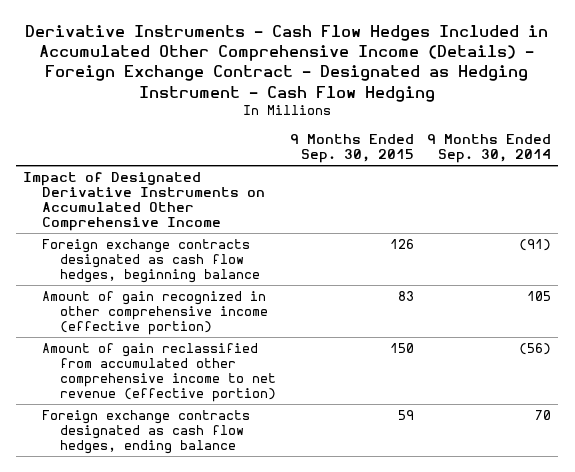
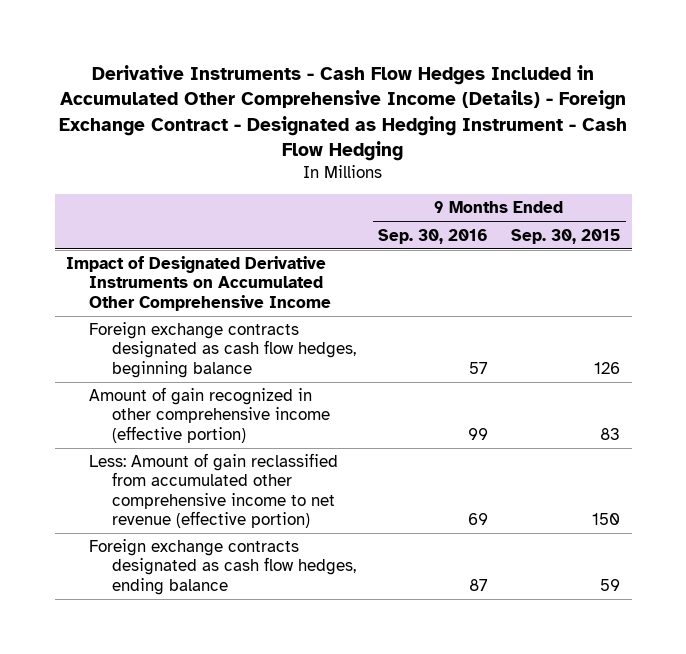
[427,133,552,164] 9 Months Ended Sep. 30, 2014 -> none
none -> [378,228,489,244] Sep. 30, 2016
[41,342,277,403] Amount of gain reclassified from accumulated other comprehensive income to net revenue (effective portion) -> [88,453,338,529] Less: Amount of gain reclassified from accumulated other comprehensive income to net revenue (effective portion)

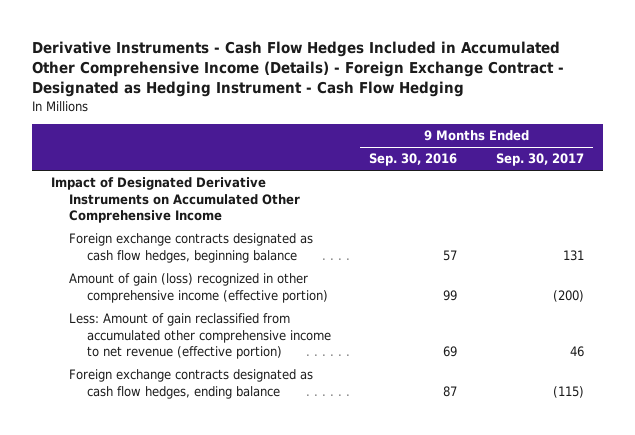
[511,228,621,244] Sep. 30, 2015 -> none
none -> [495,153,584,167] Sep. 30, 2017
[88,387,330,443] Amount of gain recognized in other comprehensive income (effective portion) -> [69,273,329,303] Amount of gain (loss) recognized in other comprehensive income (effective portion)

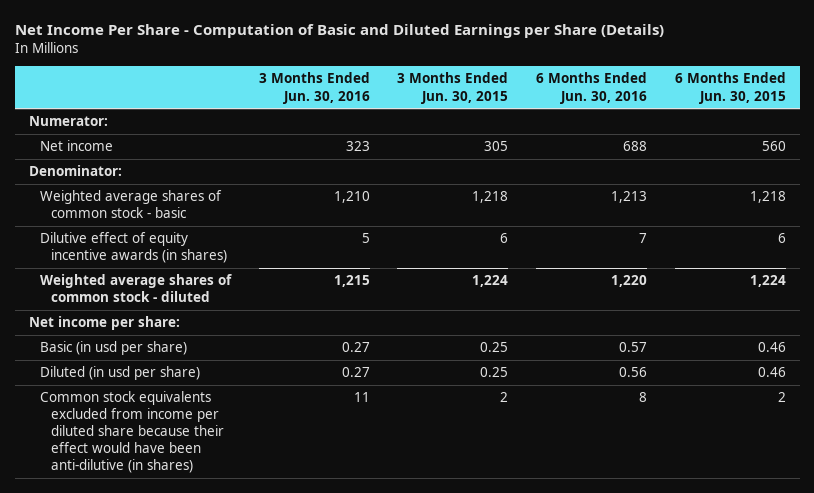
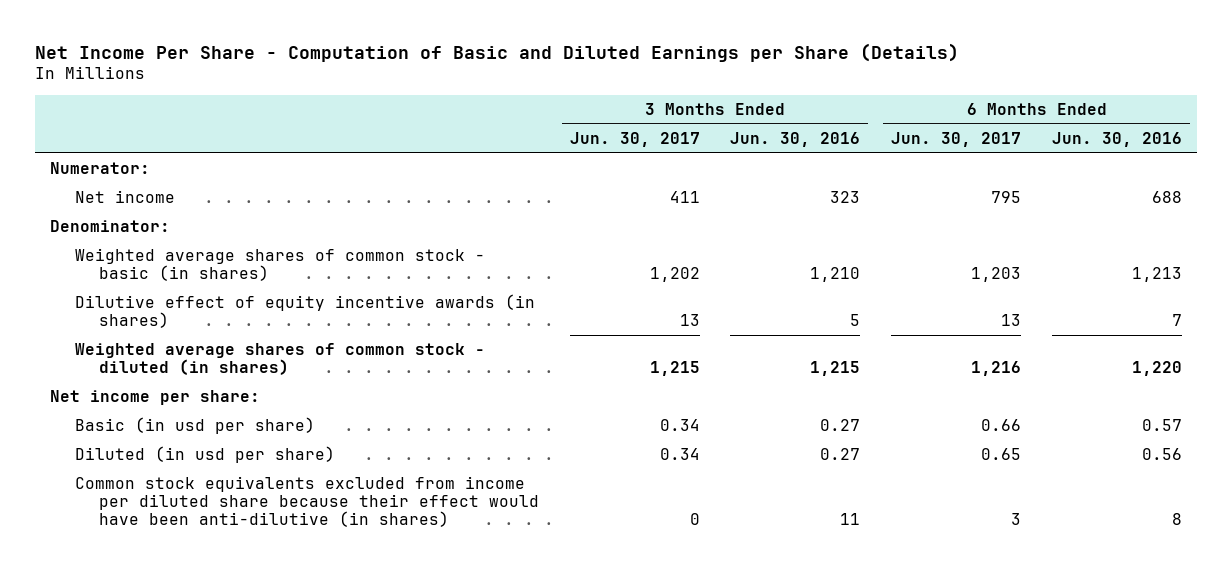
[397,72,509,104] 3 Months Ended Jun. 30, 2015 -> none
[674,72,786,104] 6 Months Ended Jun. 30, 2015 -> none
none -> [569,131,700,147] Jun. 30, 2017
none -> [891,131,1022,147] Jun. 30, 2017
[39,190,222,219] Weighted average shares of common stock - basic -> [74,248,485,282] Weighted average shares of common stock - basic (in shares)
[39,274,232,303] Weighted average shares of common stock - diluted -> [74,343,485,376] Weighted average shares of common stock - diluted (in shares)

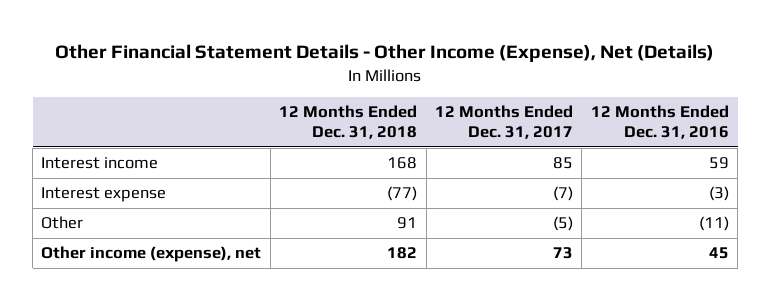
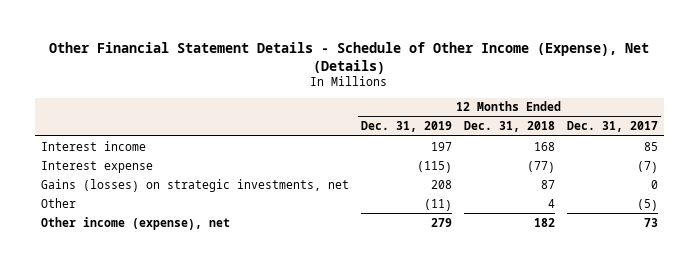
[55,44,715,63] Other Financial Statement Details - Other Income (Expense), Net (Details) -> [49,41,650,74] Other Financial Statement Details - Schedule of Other Income (Expense), Net (Details)
[590,105,729,140] 12 Months Ended Dec. 31, 2016 -> none
none -> [360,121,452,133] Dec. 31, 2019
none -> [40,178,349,192] Gains (losses) on strategic investments, net
[397,217,418,230] 91 -> [547,198,555,208] 4

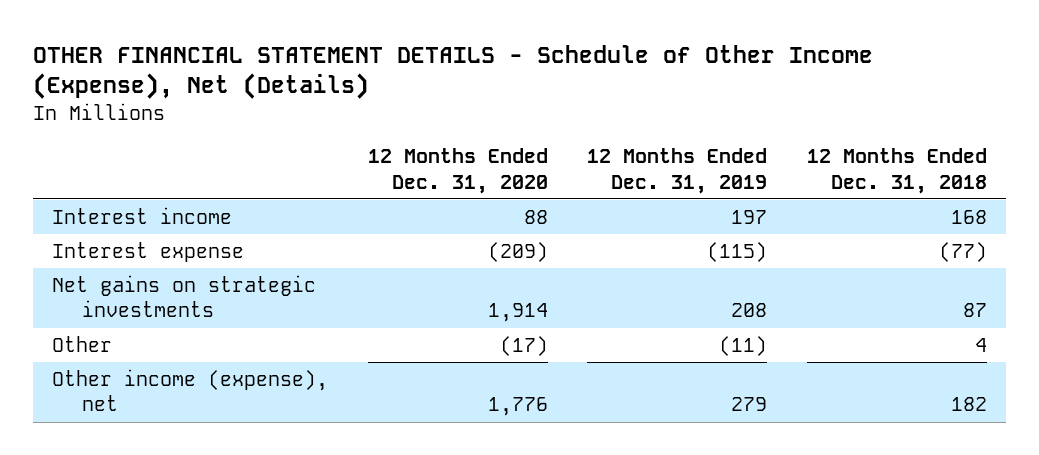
[49,41,650,74] Other Financial Statement Details - Schedule of Other Income (Expense), Net (Details) -> [32,45,873,100] OTHER FINANCIAL STATEMENT DETAILS - Schedule of Other Income (Expense), Net (Details)
[566,121,658,133] Dec. 31, 2017 -> none
none -> [367,148,548,194] 12 Months Ended Dec. 31, 2020
[40,178,349,192] Gains (losses) on strategic investments, net -> [52,275,317,318] Net gains on strategic investments

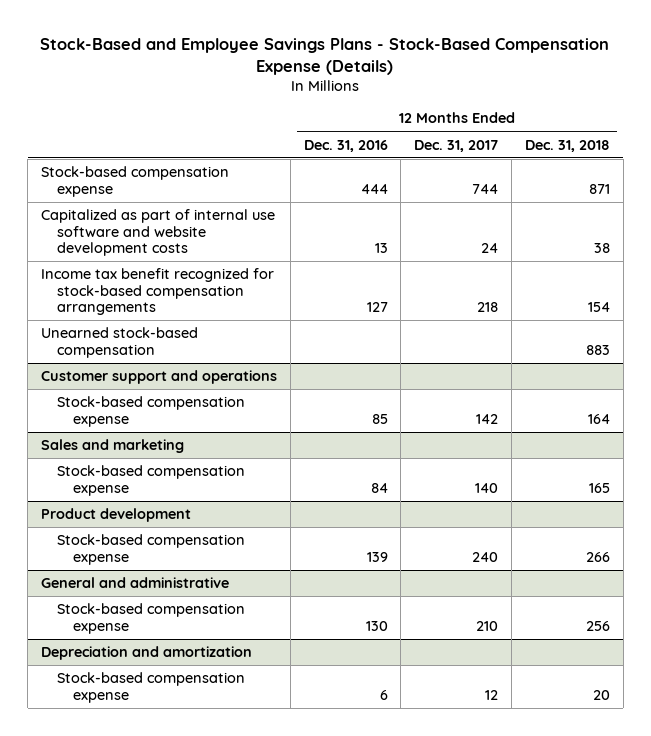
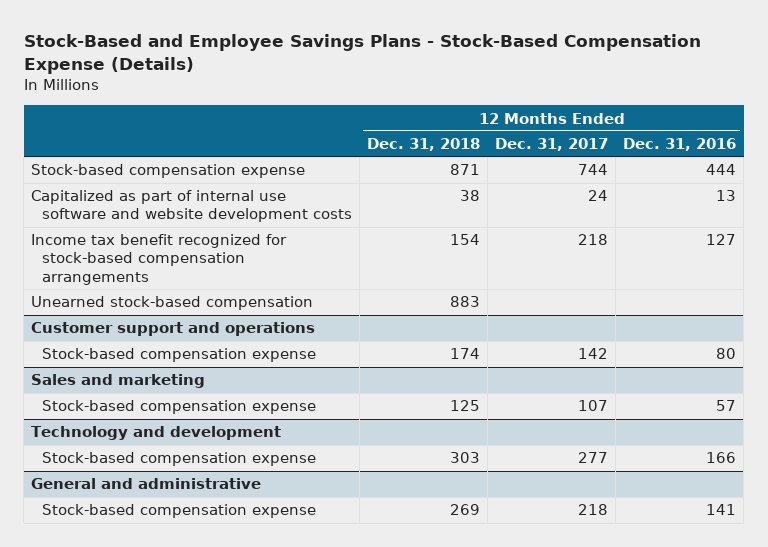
[371,413,388,424] 85 -> [716,348,737,360] 80
[587,413,610,424] 164 -> [450,348,481,360] 174
[40,508,191,523] Product development -> none
[370,482,388,493] 84 -> [716,400,737,412] 57
[475,482,499,493] 140 -> [578,400,609,412] 107
[588,482,610,493] 165 -> [450,400,481,412] 125
none -> [31,426,282,441] Technology and development
[366,551,388,562] 139 -> [706,452,737,464] 166
[472,551,499,562] 240 -> [578,452,609,464] 277
[585,551,610,562] 266 -> [450,452,481,464] 303
[40,646,252,661] Depreciation and amortization -> none
[56,672,245,703] Stock-based compensation expense -> none
[365,620,388,631] 130 -> [706,504,737,516] 141
[476,620,499,631] 210 -> [578,504,609,516] 218
[585,620,610,631] 256 -> [450,504,481,516] 269

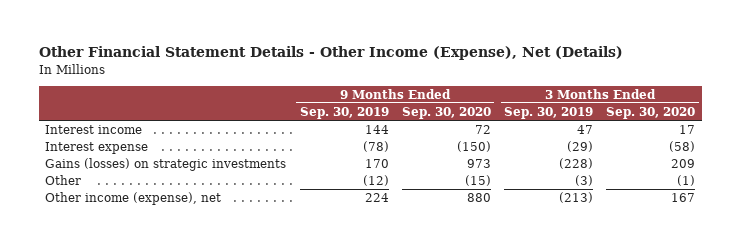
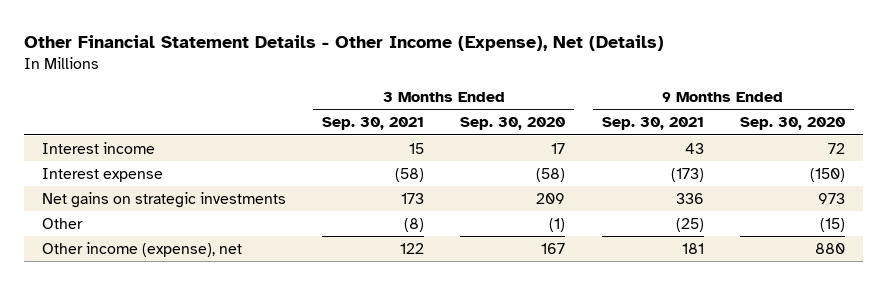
[299,106,389,119] Sep. 30, 2019 -> none
[504,106,594,119] Sep. 30, 2019 -> none
none -> [322,117,425,131] Sep. 30, 2021
none -> [601,117,704,131] Sep. 30, 2021
[45,158,287,172] Gains (losses) on strategic investments -> [41,191,286,208] Net gains on strategic investments

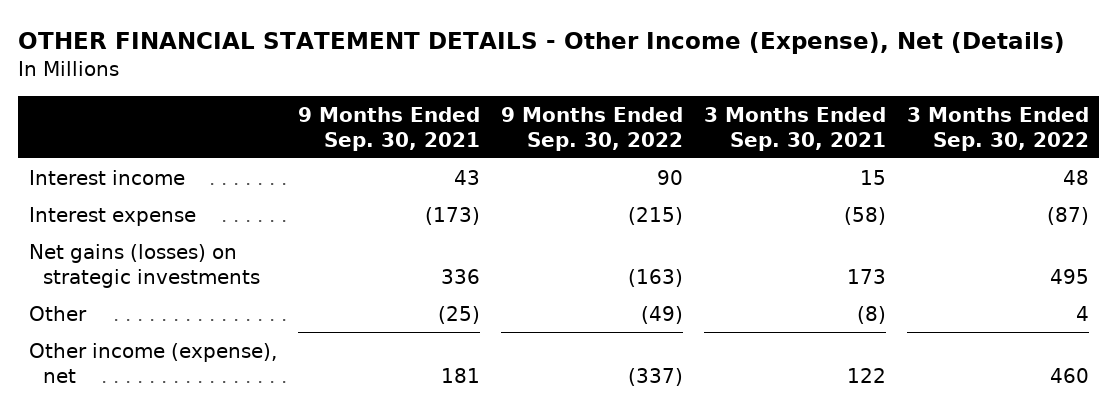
[23,34,664,51] Other Financial Statement Details - Other Income (Expense), Net (Details) -> [18,32,1066,55] OTHER FINANCIAL STATEMENT DETAILS - Other Income (Expense), Net (Details)
[460,117,566,131] Sep. 30, 2020 -> none
[739,117,845,131] Sep. 30, 2020 -> none
none -> [500,106,683,151] 9 Months Ended Sep. 30, 2022
none -> [906,106,1089,151] 3 Months Ended Sep. 30, 2022
[41,191,286,208] Net gains on strategic investments -> [28,243,260,288] Net gains (losses) on strategic investments

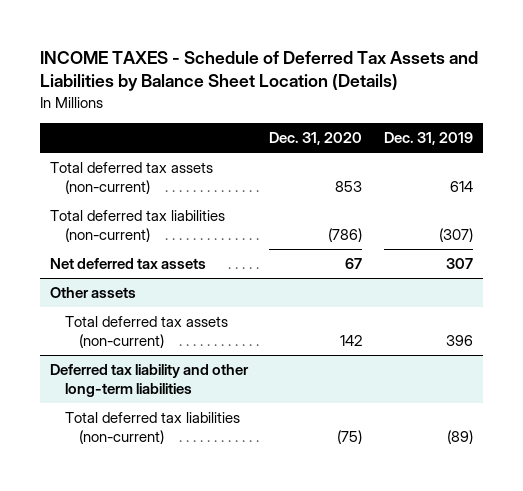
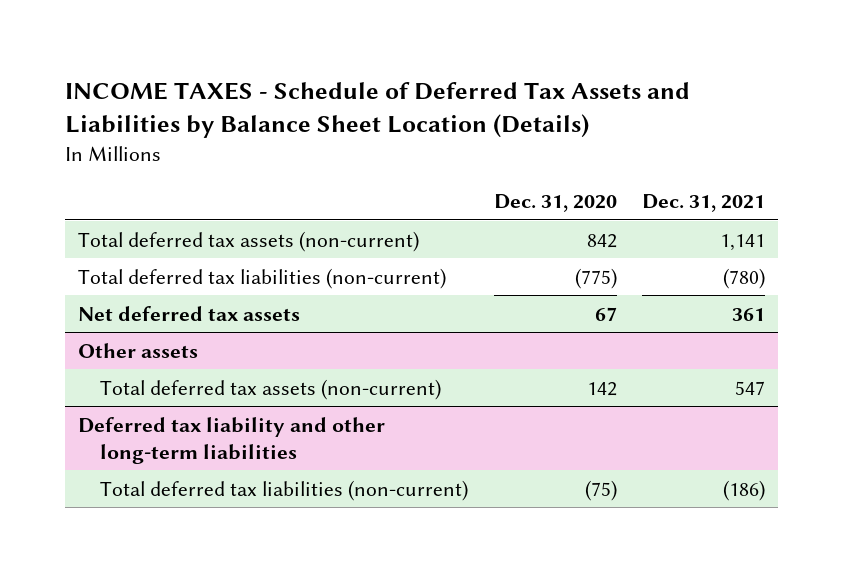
[383,132,473,146] Dec. 31, 2019 -> none
none -> [642,194,766,213] Dec. 31, 2021
[335,180,363,192] 853 -> [586,233,617,248] 842
[328,227,363,242] (786) -> [574,267,617,289] (775)

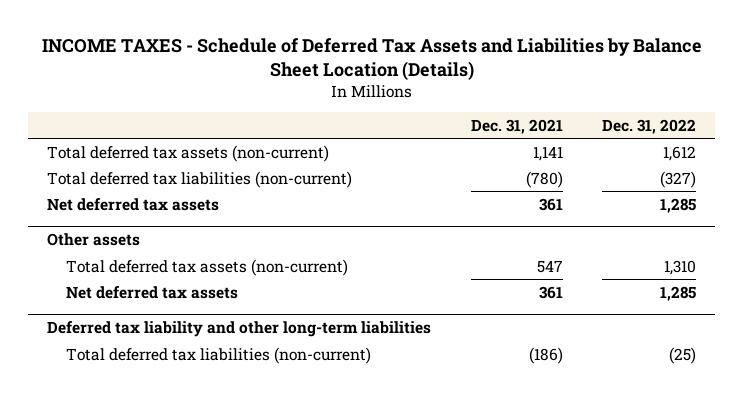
[493,194,617,213] Dec. 31, 2020 -> none
none -> [601,118,696,134] Dec. 31, 2022
none -> [65,285,238,299] Net deferred tax assets

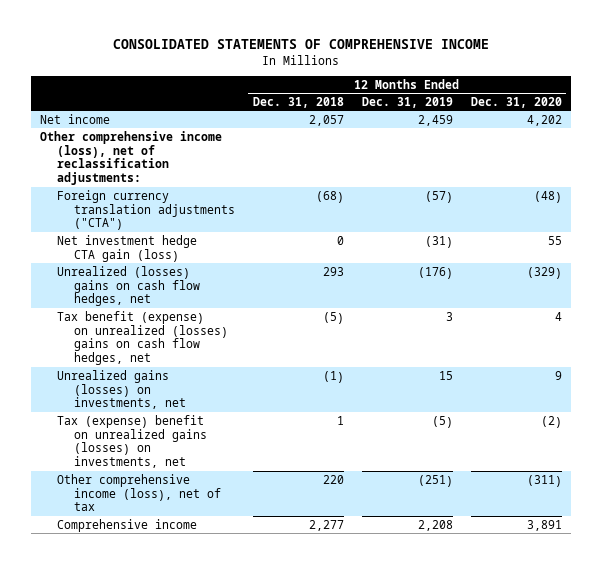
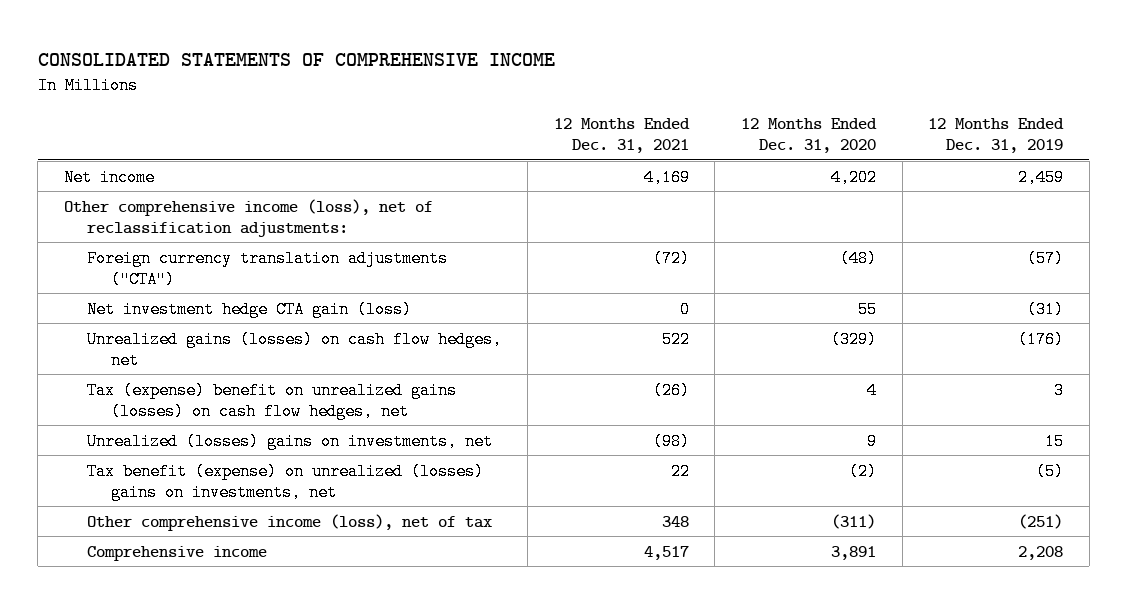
[252,97,344,109] Dec. 31, 2018 -> none
none -> [553,118,690,154] 12 Months Ended Dec. 31, 2021
[57,265,200,307] Unrealized (losses) gains on cash flow hedges, net -> [87,330,503,369] Unrealized gains (losses) on cash flow hedges, net
[57,310,228,366] Tax benefit (expense) on unrealized (losses) gains on cash flow hedges, net -> [87,381,458,420] Tax (expense) benefit on unrealized gains (losses) on cash flow hedges, net
[57,369,186,410] Unrealized gains (losses) on investments, net -> [87,432,494,450] Unrealized (losses) gains on investments, net
[57,414,207,469] Tax (expense) benefit on unrealized gains (losses) on investments, net -> [87,462,485,501] Tax benefit (expense) on unrealized (losses) gains on investments, net

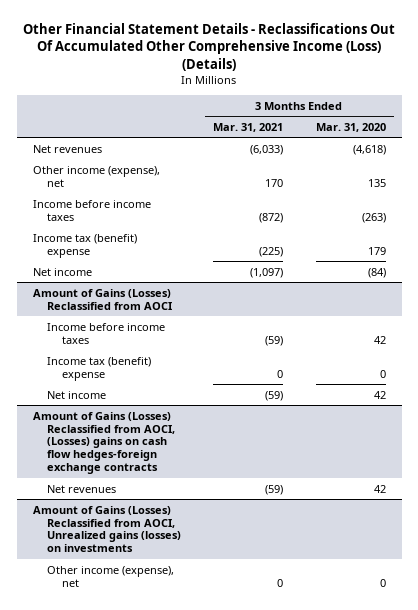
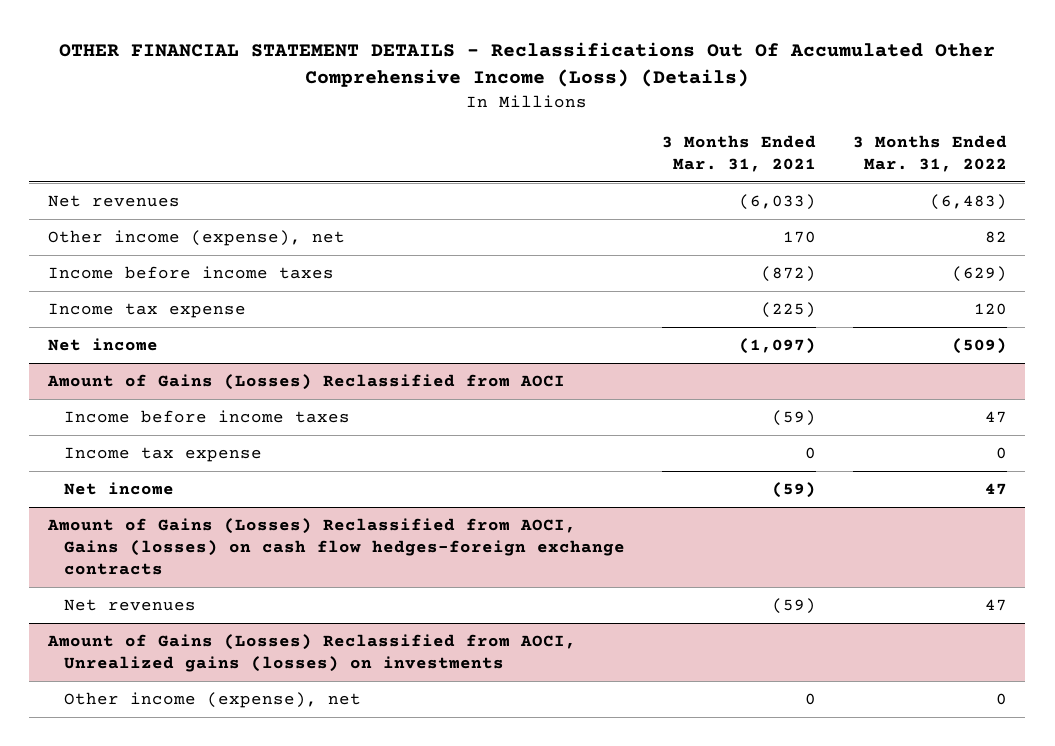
[23,23,396,71] Other Financial Statement Details - Reclassifications Out Of Accumulated Other Comprehensive Income (Loss) (Details) -> [59,42,996,88] OTHER FINANCIAL STATEMENT DETAILS - Reclassifications Out Of Accumulated Other Comprehensive Income (Loss) (Details)
[315,122,386,132] Mar. 31, 2020 -> none
none -> [852,134,1007,172] 3 Months Ended Mar. 31, 2022
[32,233,137,258] Income tax (benefit) expense -> [47,302,246,318] Income tax expense
[47,356,152,381] Income tax (benefit) expense -> [63,446,262,462] Income tax expense
[32,411,176,475] Amount of Gains (Losses) Reclassified from AOCI, (Losses) gains on cash flow hedges-foreign exchange contracts -> [46,517,625,575] Amount of Gains (Losses) Reclassified from AOCI, Gains (losses) on cash flow hedges-foreign exchange contracts

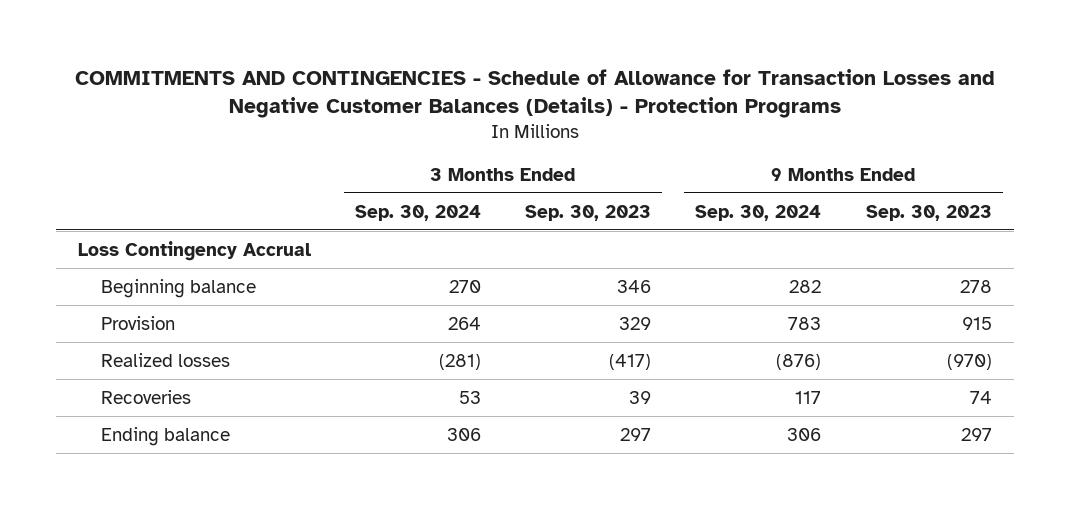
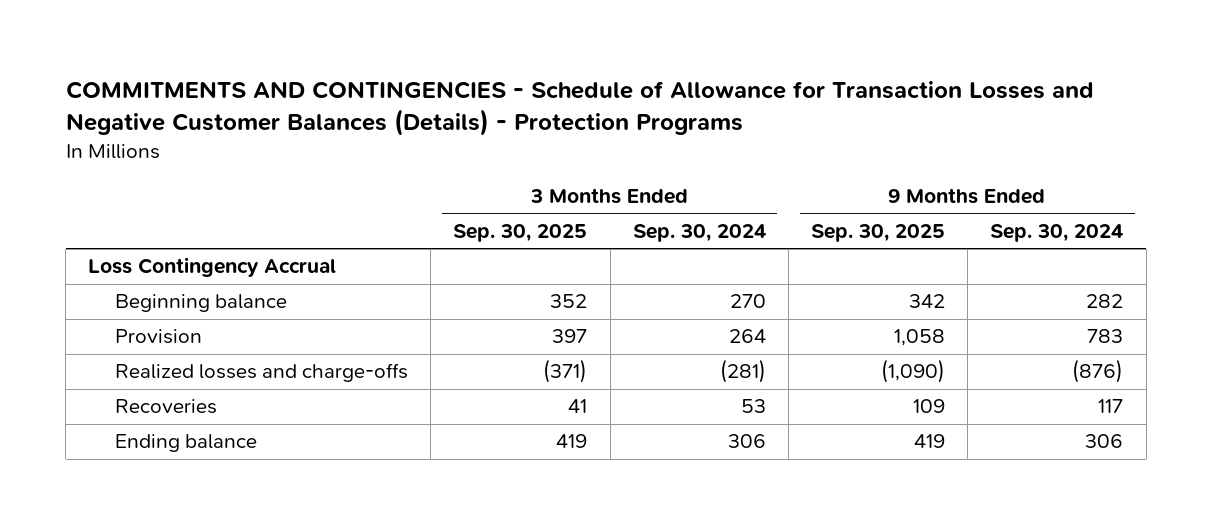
[525,204,652,221] Sep. 30, 2023 -> none
[865,204,992,221] Sep. 30, 2023 -> none
none -> [453,223,588,242] Sep. 30, 2025
none -> [811,223,946,242] Sep. 30, 2025
[100,352,230,367] Realized losses -> [115,363,409,383] Realized losses and charge-offs

